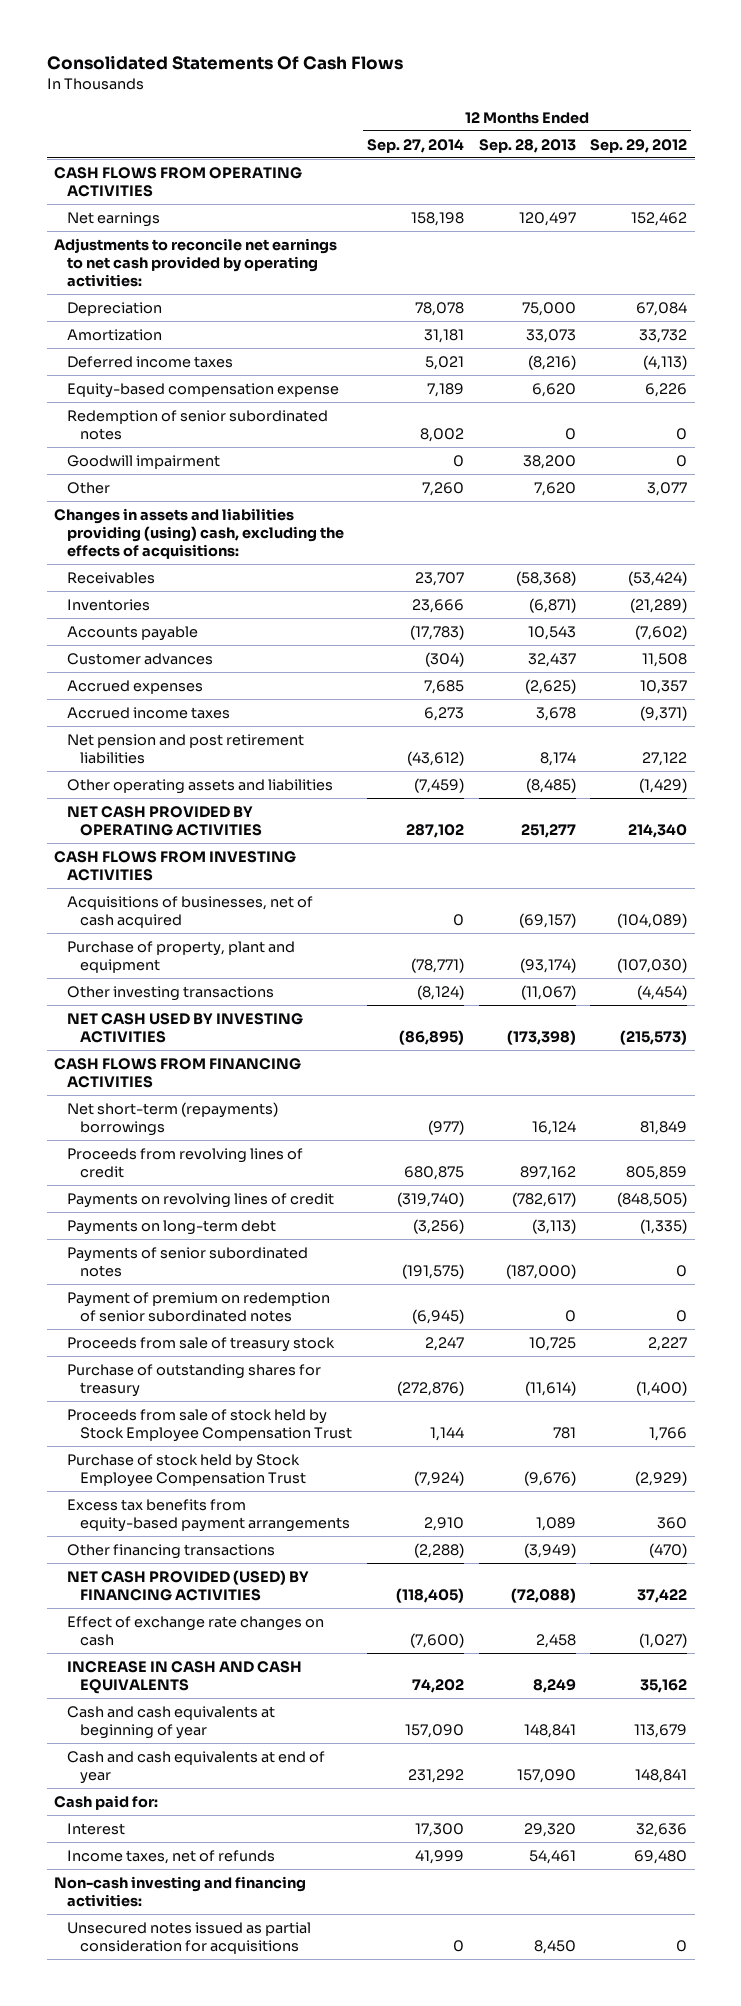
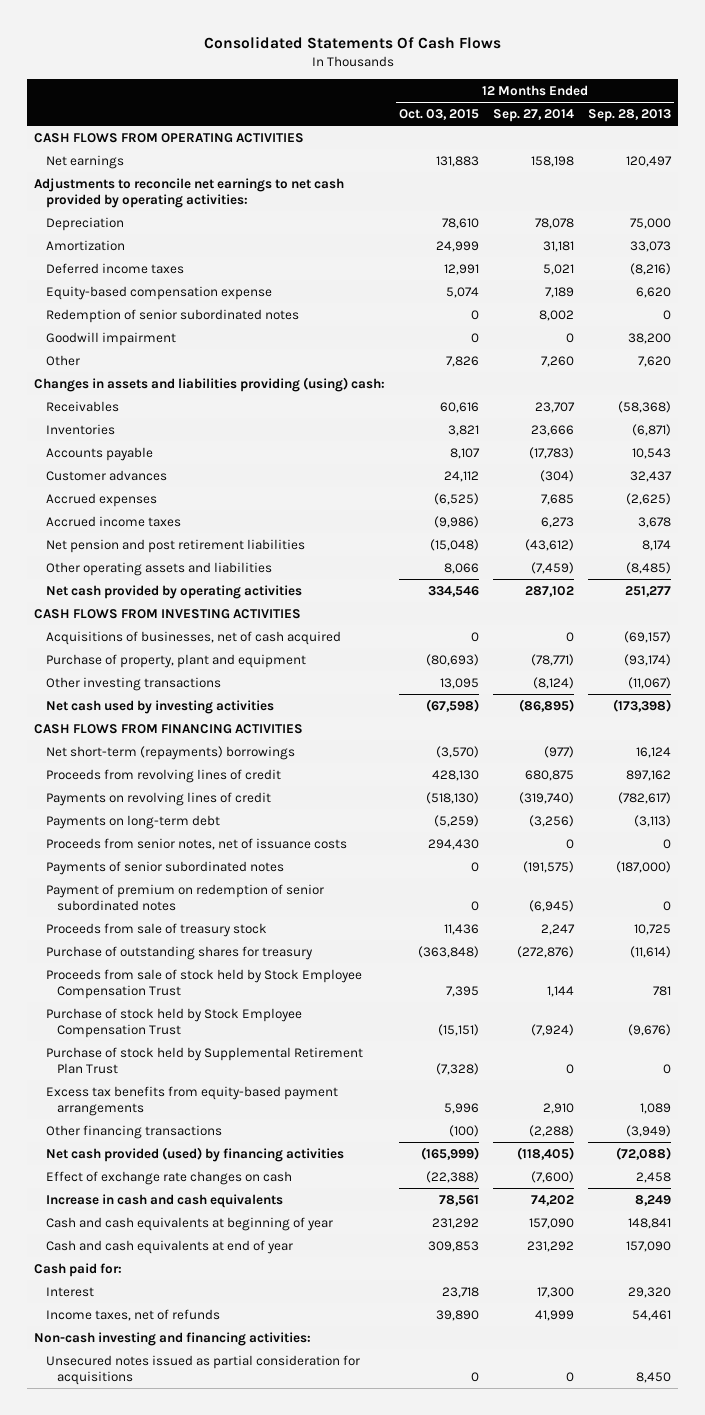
[590,138,688,153] Sep. 29, 2012 -> none
none -> [399,108,480,120] Oct. 03, 2015
[54,507,345,559] Changes in assets and liabilities providing (using) cash, excluding the effects of acquisitions: -> [34,376,386,392] Changes in assets and liabilities providing (using) cash:
[67,805,262,836] NET CASH PROVIDED BY OPERATING ACTIVITIES -> [45,584,302,599] Net cash provided by operating activities
[67,1012,304,1043] NET CASH USED BY INVESTING ACTIVITIES -> [45,699,274,714] Net cash used by investing activities
none -> [45,837,347,850] Proceeds from senior notes, net of issuance costs
none -> [45,1046,363,1075] Purchase of stock held by Supplemental Retirement Plan Trust
[67,1569,310,1601] NET CASH PROVIDED (USED) BY FINANCING ACTIVITIES -> [45,1146,344,1162] Net cash provided (used) by financing activities
[67,1660,303,1694] INCREASE IN CASH AND CASH EQUIVALENTS -> [45,1193,283,1208] Increase in cash and cash equivalents

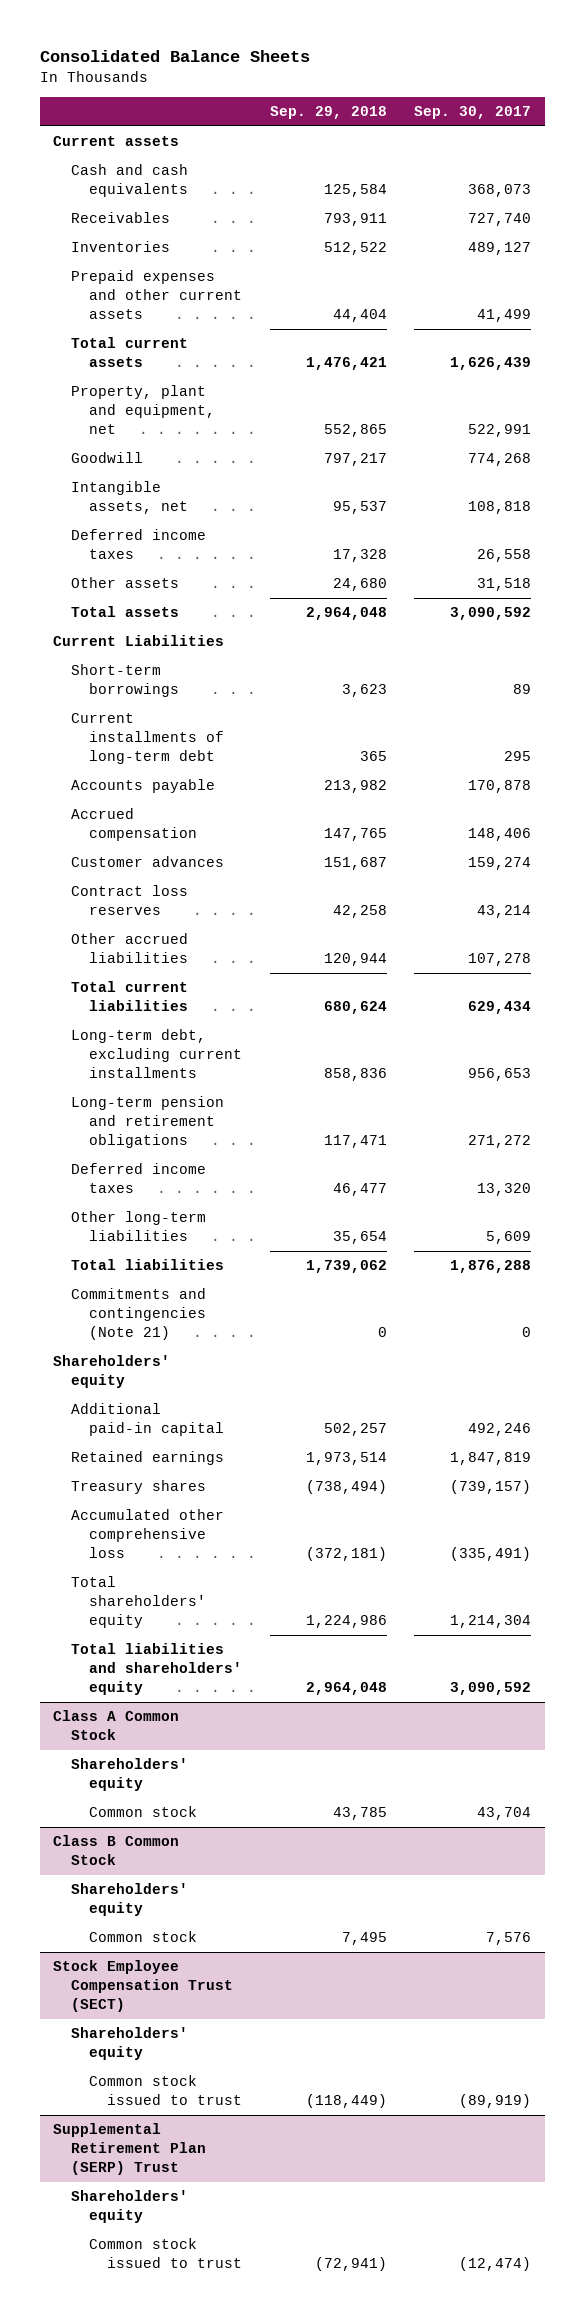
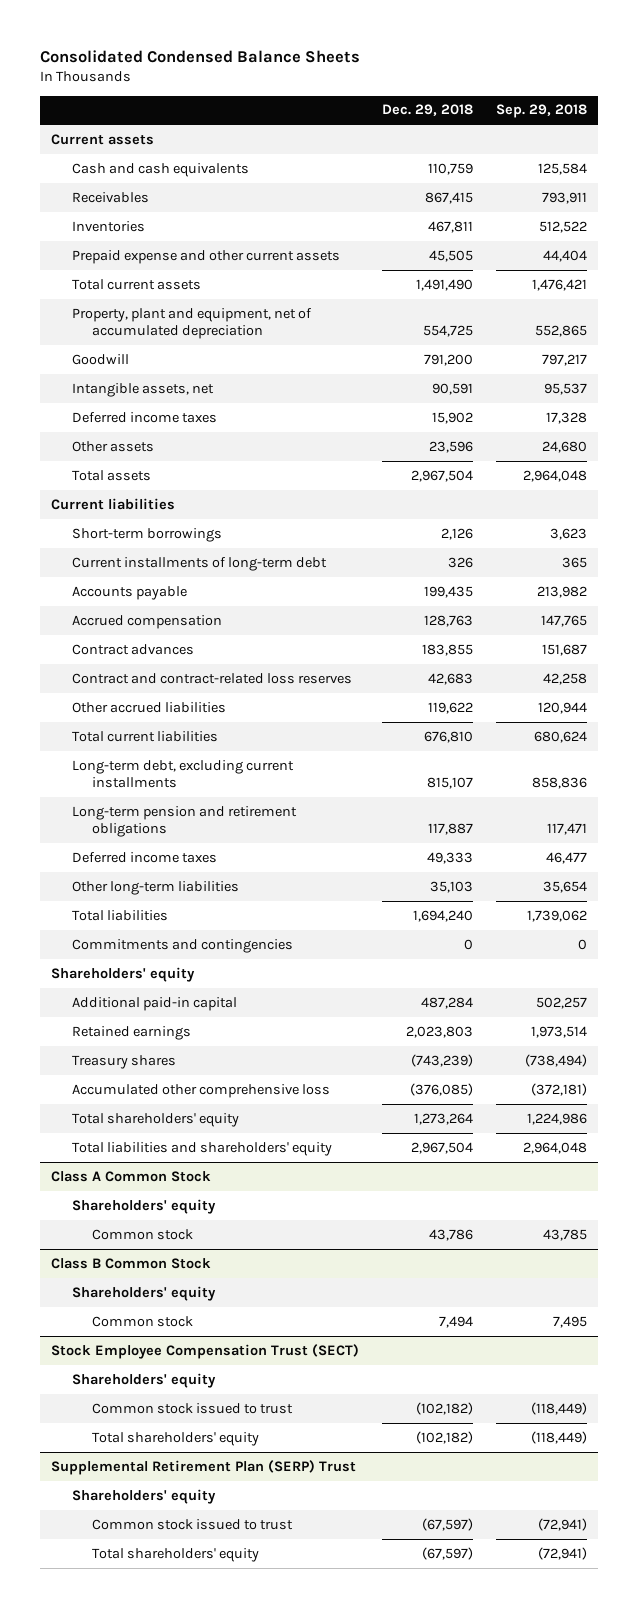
[39,50,310,63] Consolidated Balance Sheets -> [39,49,360,63] Consolidated Condensed Balance Sheets
[414,106,532,120] Sep. 30, 2017 -> none
none -> [381,104,473,117] Dec. 29, 2018
[71,270,243,320] Prepaid expenses and other current assets -> [71,249,340,264] Prepaid expense and other current assets
[71,385,216,435] Property, plant and equipment, net -> [71,307,312,340] Property, plant and equipment, net of accumulated depreciation
[53,635,225,647] Current Liabilities -> [50,497,175,510] Current liabilities
[71,856,225,868] Customer advances -> [71,643,194,655] Contract advances
[71,885,189,916] Contract loss reserves -> [71,672,352,684] Contract and contract-related loss reserves
[71,1288,207,1341] Commitments and contingencies (Note 21) -> [71,938,293,953] Commitments and contingencies
none -> [92,1431,260,1446] Total shareholders' equity
none -> [92,1547,260,1562] Total shareholders' equity

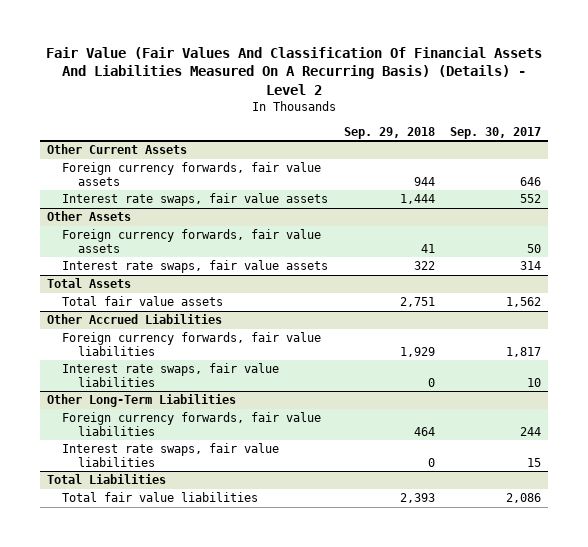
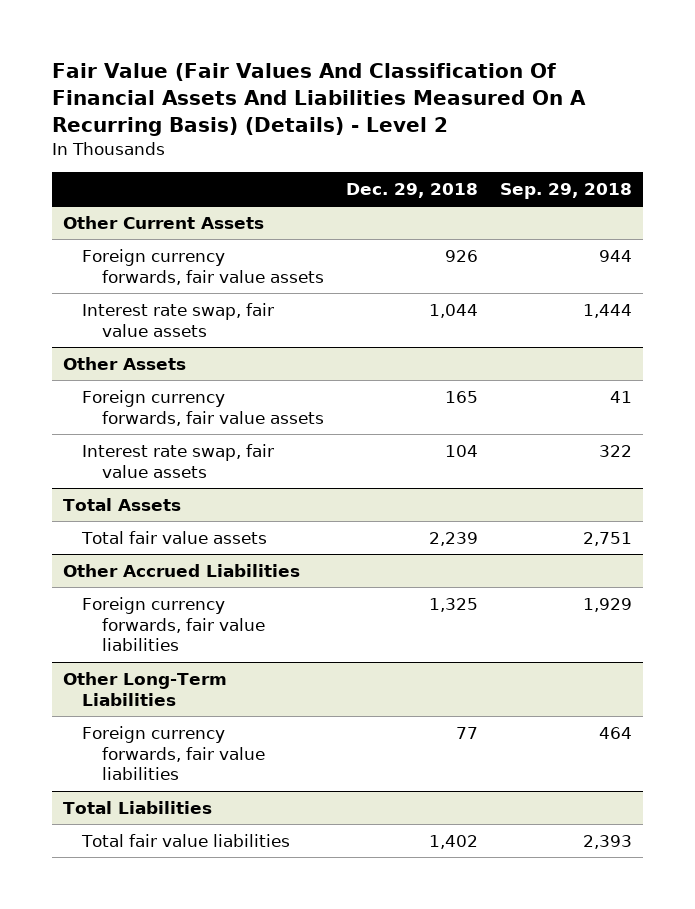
[449,126,541,139] Sep. 30, 2017 -> none
none -> [346,183,479,199] Dec. 29, 2018
[62,193,329,207] Interest rate swaps, fair value assets -> [82,302,275,337] Interest rate swap, fair value assets
[62,260,329,274] Interest rate swaps, fair value assets -> [82,443,275,478] Interest rate swap, fair value assets
[62,363,280,387] Interest rate swaps, fair value liabilities -> none
[62,443,280,467] Interest rate swaps, fair value liabilities -> none

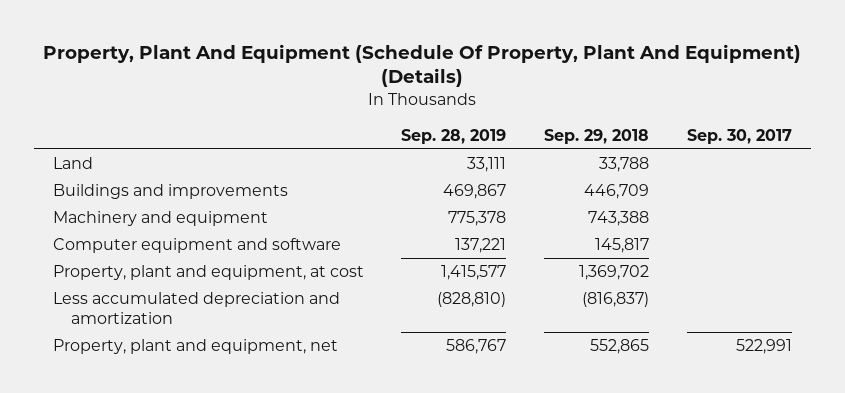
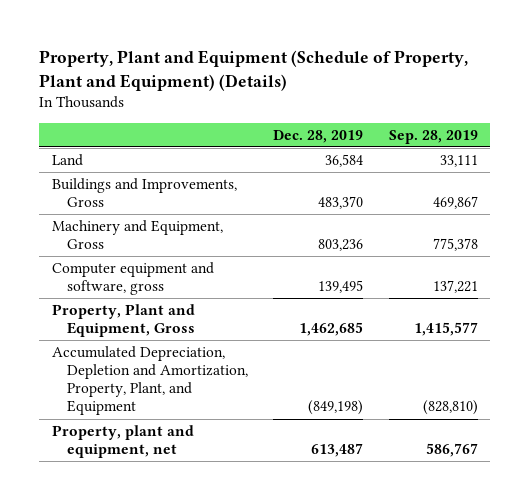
[43,43,802,88] Property, Plant And Equipment (Schedule Of Property, Plant And Equipment) (Details) -> [39,49,469,91] Property, Plant and Equipment (Schedule of Property, Plant and Equipment) (Details)
[544,128,650,144] Sep. 29, 2018 -> none
[687,128,793,144] Sep. 30, 2017 -> none
none -> [273,129,364,143] Dec. 28, 2019
[52,184,288,200] Buildings and improvements -> [51,178,237,208] Buildings and Improvements, Gross
[52,211,268,227] Machinery and equipment -> [51,220,223,250] Machinery and Equipment, Gross
[52,238,341,254] Computer equipment and software -> [51,262,214,296] Computer equipment and software, gross
[52,265,364,281] Property, plant and equipment, at cost -> [51,304,196,338] Property, Plant and Equipment, Gross
[52,292,340,325] Less accumulated depreciation and amortization -> [51,346,249,416] Accumulated Depreciation, Depletion and Amortization, Property, Plant, and Equipment

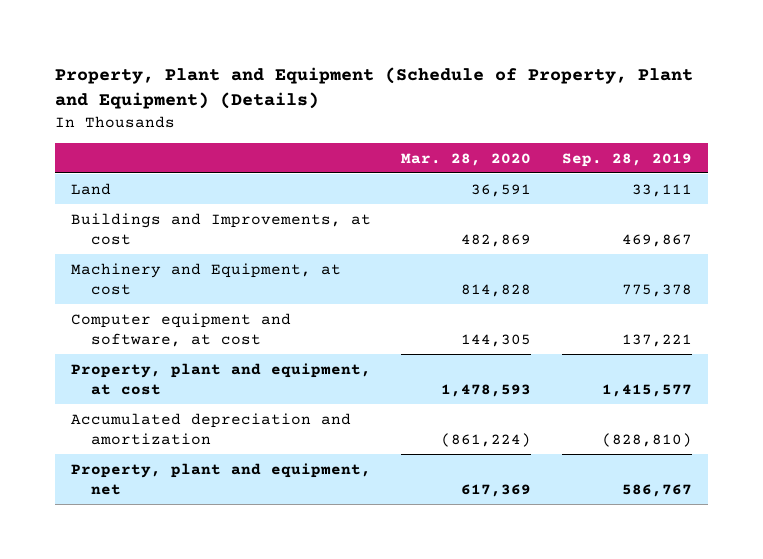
[273,129,364,143] Dec. 28, 2019 -> none
none -> [401,152,532,166] Mar. 28, 2020
[51,178,237,208] Buildings and Improvements, Gross -> [70,212,371,245] Buildings and Improvements, at cost
[51,220,223,250] Machinery and Equipment, Gross -> [70,262,341,295] Machinery and Equipment, at cost
[51,262,214,296] Computer equipment and software, gross -> [70,312,291,347] Computer equipment and software, at cost
[51,304,196,338] Property, Plant and Equipment, Gross -> [70,362,371,395] Property, plant and equipment, at cost
[51,346,249,416] Accumulated Depreciation, Depletion and Amortization, Property, Plant, and Equipment -> [70,412,351,445] Accumulated depreciation and amortization

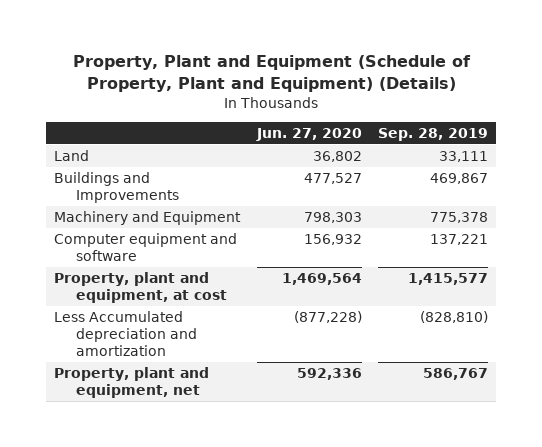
[401,152,532,166] Mar. 28, 2020 -> none
none -> [255,127,362,141] Jun. 27, 2020
[70,212,371,245] Buildings and Improvements, at cost -> [54,172,179,204] Buildings and Improvements
[70,262,341,295] Machinery and Equipment, at cost -> [54,211,242,226] Machinery and Equipment
[70,312,291,347] Computer equipment and software, at cost -> [54,233,238,262] Computer equipment and software
[70,412,351,445] Accumulated depreciation and amortization -> [54,311,197,357] Less Accumulated depreciation and amortization

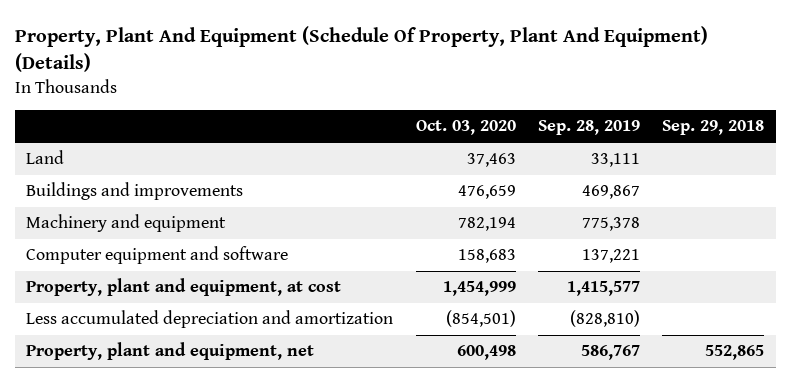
[73,55,472,92] Property, Plant and Equipment (Schedule of Property, Plant and Equipment) (Details) -> [15,26,709,73] Property, Plant And Equipment (Schedule Of Property, Plant And Equipment) (Details)
[255,127,362,141] Jun. 27, 2020 -> none
none -> [415,120,516,136] Oct. 03, 2020
none -> [662,120,765,136] Sep. 29, 2018
[54,172,179,204] Buildings and Improvements -> [26,182,244,201] Buildings and improvements
[54,211,242,226] Machinery and Equipment -> [26,214,227,233] Machinery and equipment
[54,311,197,357] Less Accumulated depreciation and amortization -> [26,310,394,329] Less accumulated depreciation and amortization

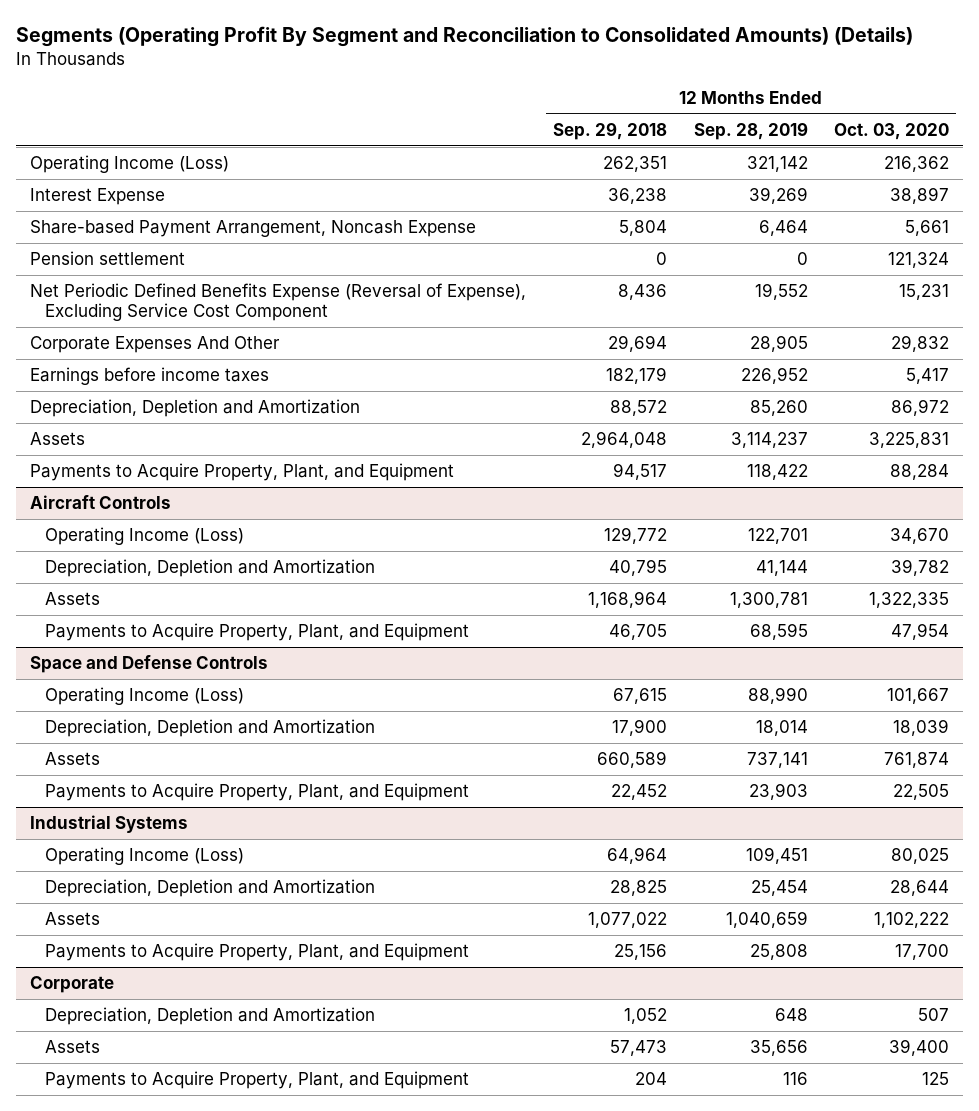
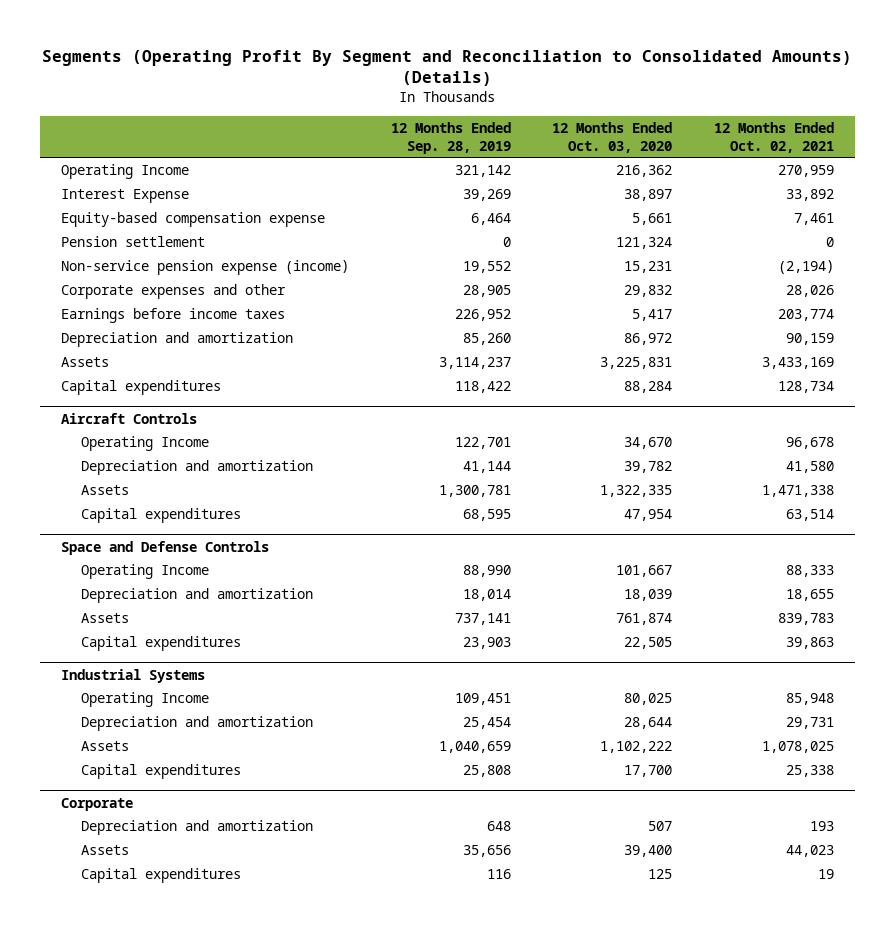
[552,121,667,140] Sep. 29, 2018 -> none
none -> [713,122,834,153] 12 Months Ended Oct. 02, 2021
[29,155,229,174] Operating Income (Loss) -> [60,163,189,179] Operating Income
[29,220,476,238] Share-based Payment Arrangement, Noncash Expense -> [60,211,325,227] Equity-based compensation expense
[29,283,526,322] Net Periodic Defined Benefits Expense (Reversal of Expense), Excluding Service Cost Component -> [60,259,349,275] Non-service pension expense (income)
[29,336,280,354] Corporate Expenses And Other -> [60,283,286,299] Corporate expenses and other
[29,399,360,418] Depreciation, Depletion and Amortization -> [60,331,293,347] Depreciation and amortization
[29,463,454,482] Payments to Acquire Property, Plant, and Equipment -> [60,379,221,395] Capital expenditures
[45,527,245,546] Operating Income (Loss) -> [80,435,209,451] Operating Income
[45,559,376,578] Depreciation, Depletion and Amortization -> [80,459,313,475] Depreciation and amortization
[45,623,470,642] Payments to Acquire Property, Plant, and Equipment -> [80,507,241,523] Capital expenditures
[45,687,245,706] Operating Income (Loss) -> [80,563,209,579] Operating Income
[45,719,376,738] Depreciation, Depletion and Amortization -> [80,587,313,603] Depreciation and amortization
[45,783,470,802] Payments to Acquire Property, Plant, and Equipment -> [80,635,241,651] Capital expenditures
[45,847,245,866] Operating Income (Loss) -> [80,691,209,707] Operating Income
[45,879,376,898] Depreciation, Depletion and Amortization -> [80,715,313,731] Depreciation and amortization
[45,943,470,962] Payments to Acquire Property, Plant, and Equipment -> [80,763,241,779] Capital expenditures
[45,1007,376,1026] Depreciation, Depletion and Amortization -> [80,819,313,835] Depreciation and amortization
[45,1071,470,1090] Payments to Acquire Property, Plant, and Equipment -> [80,867,241,883] Capital expenditures

